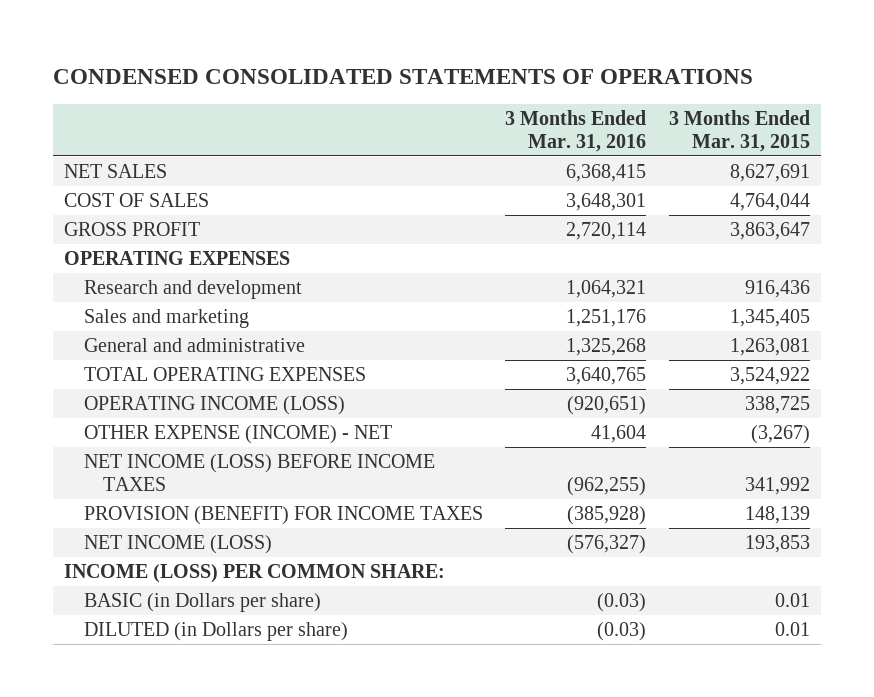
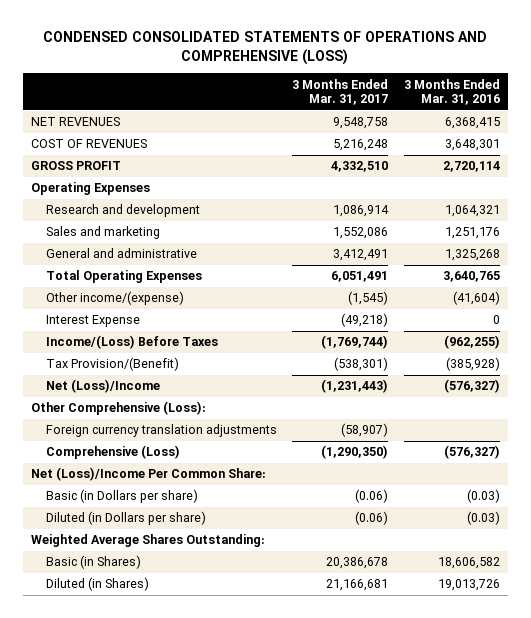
[52,69,753,85] CONDENSED CONSOLIDATED STATEMENTS OF OPERATIONS -> [43,30,488,65] CONDENSED CONSOLIDATED STATEMENTS OF OPERATIONS AND COMPREHENSIVE (LOSS)
[669,109,811,152] 3 Months Ended Mar. 31, 2015 -> none
none -> [292,78,389,106] 3 Months Ended Mar. 31, 2017
[64,163,168,178] NET SALES -> [30,117,120,127] NET REVENUES
[64,192,210,207] COST OF SALES -> [30,139,147,149] COST OF REVENUES
[64,250,291,265] OPERATING EXPENSES -> [30,182,150,196] Operating Expenses
[83,395,345,415] OPERATING INCOME (LOSS) -> none
[83,366,366,381] TOTAL OPERATING EXPENSES -> [45,270,202,284] Total Operating Expenses
[83,424,392,444] OTHER EXPENSE (INCOME) - NET -> [45,291,184,306] Other income/(expense)
[591,424,647,443] 41,604 -> [452,291,500,306] (41,604)
none -> [45,315,140,328] Interest Expense
[83,453,435,491] NET INCOME (LOSS) BEFORE INCOME TAXES -> [45,335,218,350] Income/(Loss) Before Taxes
[83,505,483,525] PROVISION (BENEFIT) FOR INCOME TAXES -> [45,357,179,372] Tax Provision/(Benefit)
[83,534,272,554] NET INCOME (LOSS) -> [45,379,160,394] Net (Loss)/Income
none -> [30,401,206,416] Other Comprehensive (Loss):
none -> [45,424,277,438] Foreign currency translation adjustments
none -> [45,445,180,460] Comprehensive (Loss)
[64,563,446,583] INCOME (LOSS) PER COMMON SHARE: -> [30,467,266,482] Net (Loss)/Income Per Common Share:
[83,592,321,612] BASIC (in Dollars per share) -> [45,489,198,504] Basic (in Dollars per share)
[83,621,348,641] DILUTED (in Dollars per share) -> [45,511,206,526] Diluted (in Dollars per share)
none -> [30,534,265,548] Weighted Average Shares Outstanding:
none -> [45,555,141,570] Basic (in Shares)
none -> [45,577,149,592] Diluted (in Shares)

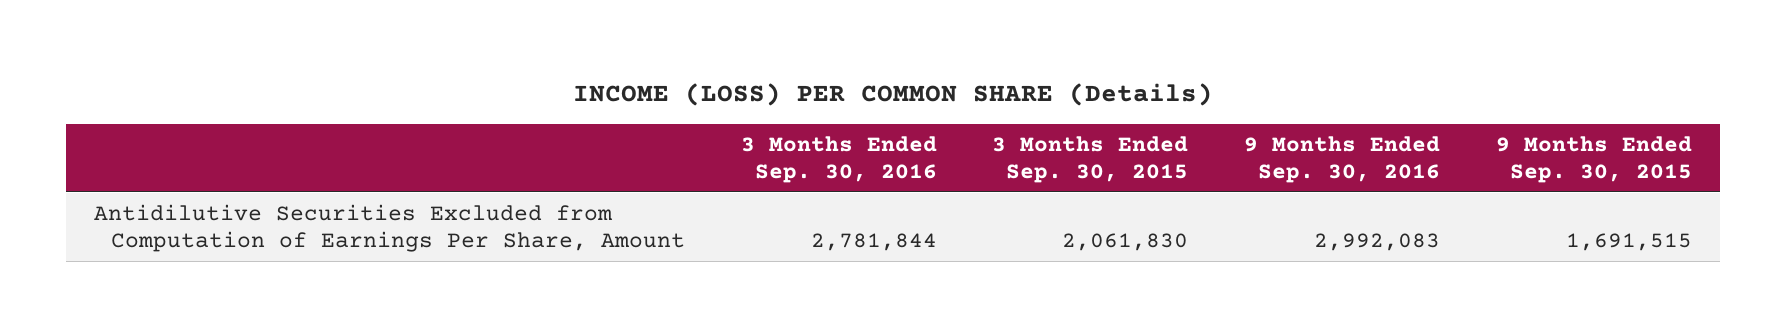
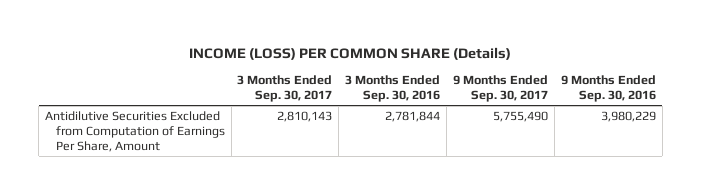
[992,135,1189,184] 3 Months Ended Sep. 30, 2015 -> none
[1495,135,1692,184] 9 Months Ended Sep. 30, 2015 -> none
none -> [237,75,333,103] 3 Months Ended Sep. 30, 2017
none -> [452,75,548,103] 9 Months Ended Sep. 30, 2017
[1314,233,1441,252] 2,992,083 -> [600,110,656,122] 3,980,229

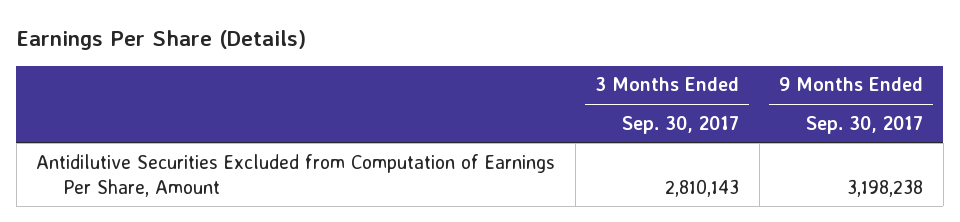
[189,46,512,60] INCOME (LOSS) PER COMMON SHARE (Details) -> [16,30,307,51] Earnings Per Share (Details)
[345,75,441,103] 3 Months Ended Sep. 30, 2016 -> none
[560,75,656,103] 9 Months Ended Sep. 30, 2016 -> none
[492,110,548,122] 5,755,490 -> [847,178,924,197] 3,198,238

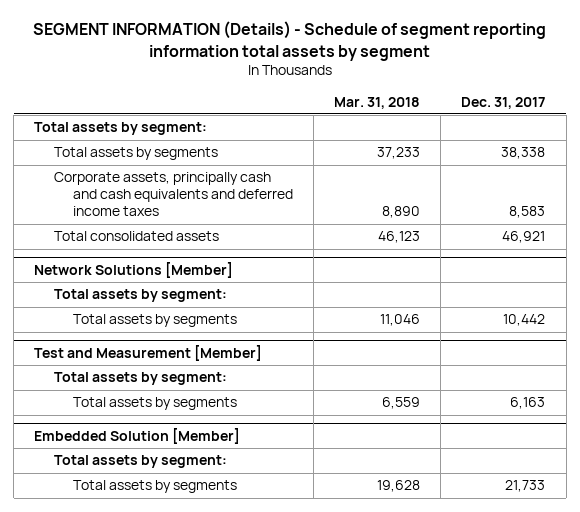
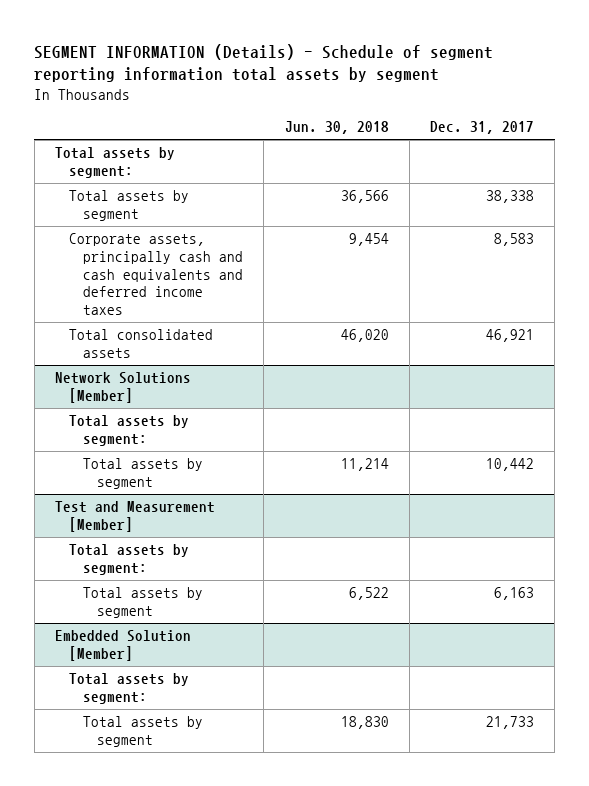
[334,96,421,109] Mar. 31, 2018 -> none
none -> [284,121,389,135] Jun. 30, 2018
[53,147,218,161] Total assets by segments -> [69,190,190,222] Total assets by segment
[72,314,237,328] Total assets by segments -> [83,458,204,490] Total assets by segment
[72,397,237,411] Total assets by segments -> [83,587,204,619] Total assets by segment
[72,480,237,494] Total assets by segments -> [83,716,204,748] Total assets by segment

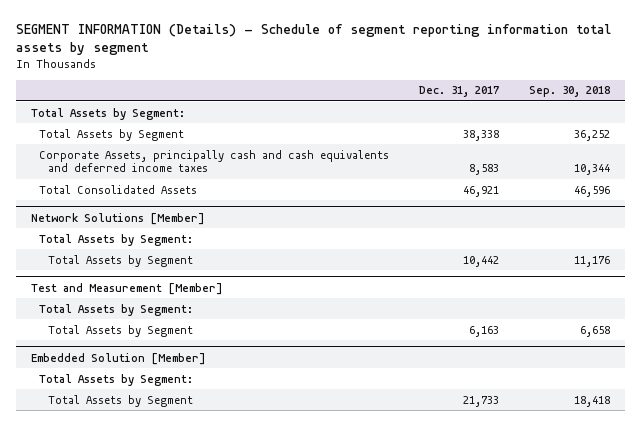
[284,121,389,135] Jun. 30, 2018 -> none
none -> [528,86,610,98] Sep. 30, 2018
[55,147,176,179] Total assets by segment: -> [31,107,186,120] Total Assets by Segment:
[69,190,190,222] Total assets by segment -> [39,128,185,141] Total Assets by Segment
[69,233,244,316] Corporate assets, principally cash and cash equivalents and deferred income taxes -> [39,149,390,173] Corporate Assets, principally cash and cash equivalents and deferred income taxes
[69,329,214,359] Total consolidated assets -> [39,184,198,194] Total Consolidated Assets
[69,415,190,447] Total assets by segment: -> [39,233,194,246] Total Assets by Segment:
[83,458,204,490] Total assets by segment -> [47,254,193,267] Total Assets by Segment
[69,544,190,576] Total assets by segment: -> [39,303,194,316] Total Assets by Segment:
[83,587,204,619] Total assets by segment -> [47,324,193,337] Total Assets by Segment
[69,673,190,705] Total assets by segment: -> [39,373,194,386] Total Assets by Segment:
[83,716,204,748] Total assets by segment -> [47,394,193,407] Total Assets by Segment

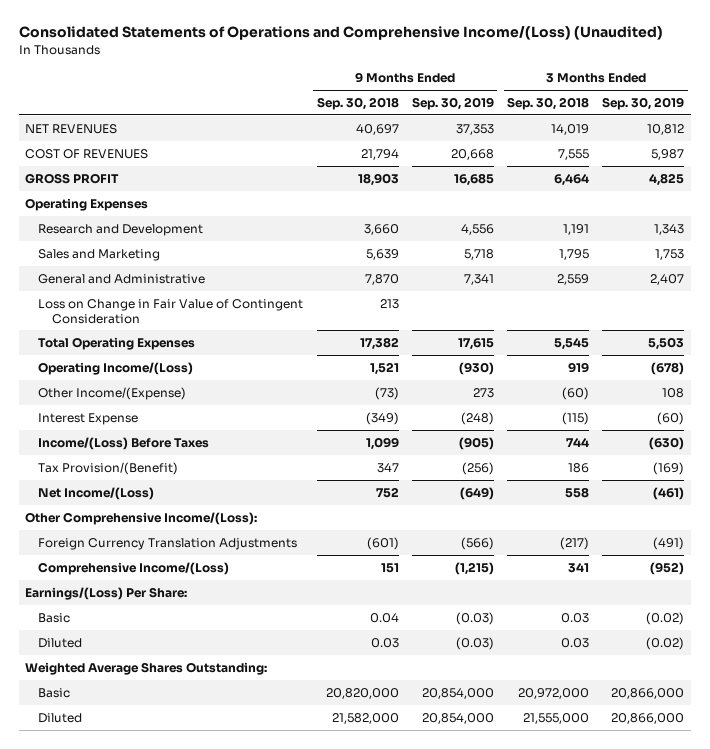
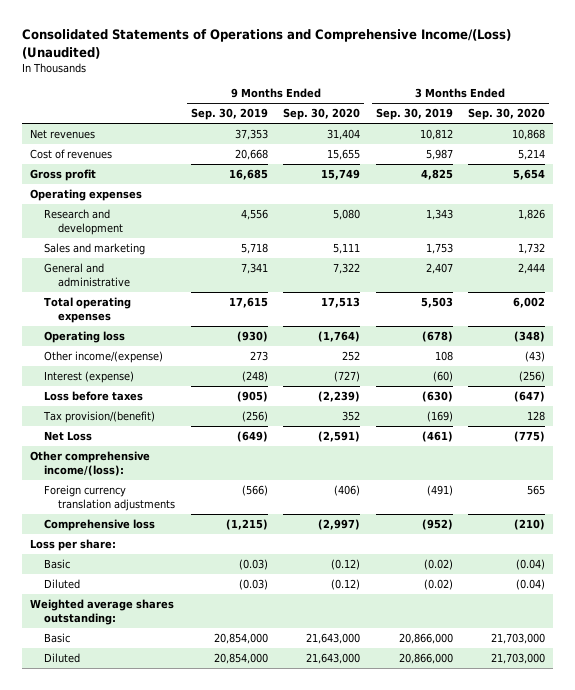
[316,96,399,110] Sep. 30, 2018 -> none
[507,96,590,110] Sep. 30, 2018 -> none
none -> [283,108,361,121] Sep. 30, 2020
none -> [468,108,546,121] Sep. 30, 2020
[38,298,304,324] Loss on Change in Fair Value of Contingent Consideration -> none
[25,123,118,134] NET REVENUES -> [29,129,95,140] Net revenues
[25,148,149,159] COST OF REVENUES -> [29,149,112,160] Cost of revenues
[25,172,120,184] GROSS PROFIT -> [29,169,96,182] Gross profit
[25,197,149,211] Operating Expenses -> [29,189,142,202] Operating expenses
[38,223,204,236] Research and Development -> [44,209,124,236] Research and development
[38,248,161,261] Sales and Marketing -> [44,243,146,256] Sales and marketing
[38,273,206,284] General and Administrative -> [44,263,131,288] General and administrative
[38,336,196,350] Total Operating Expenses -> [44,297,132,324] Total operating expenses
[38,361,194,375] Operating Income/(Loss) -> [44,331,126,344] Operating loss
[38,386,187,400] Other Income/(Expense) -> [44,351,164,364] Other income/(expense)
[38,412,139,425] Interest Expense -> [44,371,135,384] Interest (expense)
[38,436,210,450] Income/(Loss) Before Taxes -> [44,391,144,402] Loss before taxes
[38,461,179,475] Tax Provision/(Benefit) -> [43,411,156,424] Tax provision/(benefit)
[38,486,155,500] Net Income/(Loss) -> [44,431,93,442] Net Loss
[25,511,258,525] Other Comprehensive Income/(Loss): -> [29,451,150,477] Other comprehensive income/(loss):
[38,537,298,550] Foreign Currency Translation Adjustments -> [44,485,176,512] Foreign currency translation adjustments
[38,561,230,575] Comprehensive Income/(Loss) -> [44,519,156,532] Comprehensive loss
[25,586,188,600] Earnings/(Loss) Per Share: -> [29,539,116,552] Loss per share:
[25,661,268,675] Weighted Average Shares Outstanding: -> [29,599,174,626] Weighted average shares outstanding:

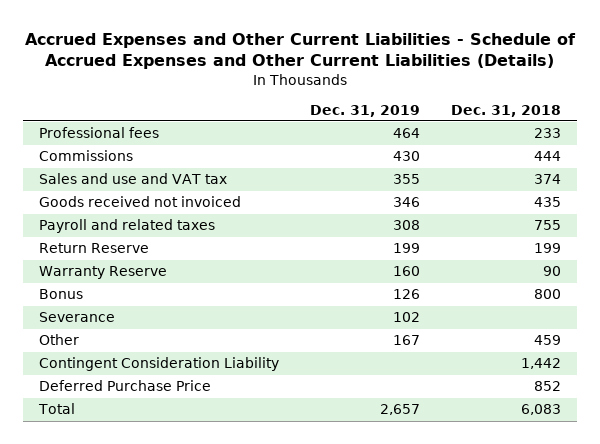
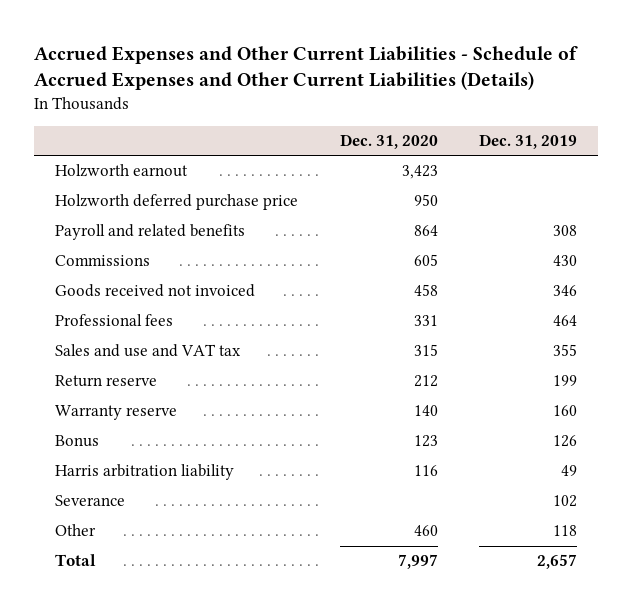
[451,104,562,117] Dec. 31, 2018 -> none
none -> [339,133,438,149] Dec. 31, 2020
none -> [55,164,189,178] Holzworth earnout
none -> [55,194,299,211] Holzworth deferred purchase price
none -> [55,224,246,241] Payroll and related benefits
[38,219,215,234] Payroll and related taxes -> none
[38,127,159,139] Professional fees -> [55,314,174,327] Professional fees
[38,173,227,185] Sales and use and VAT tax -> [55,344,242,358] Sales and use and VAT tax
[38,243,149,254] Return Reserve -> [55,375,158,388] Return reserve
[38,266,167,280] Warranty Reserve -> [55,405,178,421] Warranty reserve
none -> [55,464,235,481] Harris arbitration liability
[38,357,279,372] Contingent Consideration Liability -> none
[38,380,211,392] Deferred Purchase Price -> none
[393,335,421,346] 167 -> [553,525,578,537] 118

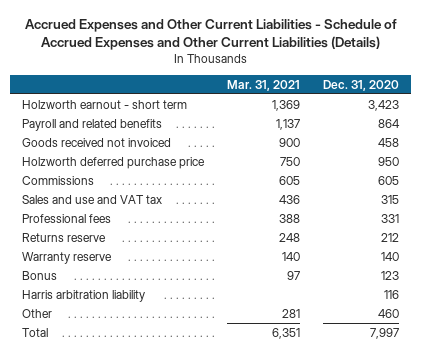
[479,133,578,149] Dec. 31, 2019 -> none
none -> [227,79,301,91] Mar. 31, 2021
[55,164,189,178] Holzworth earnout -> [21,99,187,109] Holzworth earnout - short term
[55,194,299,211] Holzworth deferred purchase price -> [21,156,205,169] Holzworth deferred purchase price
[55,255,151,267] Commissions -> [21,175,94,185] Commissions
[55,314,174,327] Professional fees -> [21,213,111,223] Professional fees
[55,375,158,388] Return reserve -> [21,232,106,242] Returns reserve
[55,495,126,507] Severance -> none

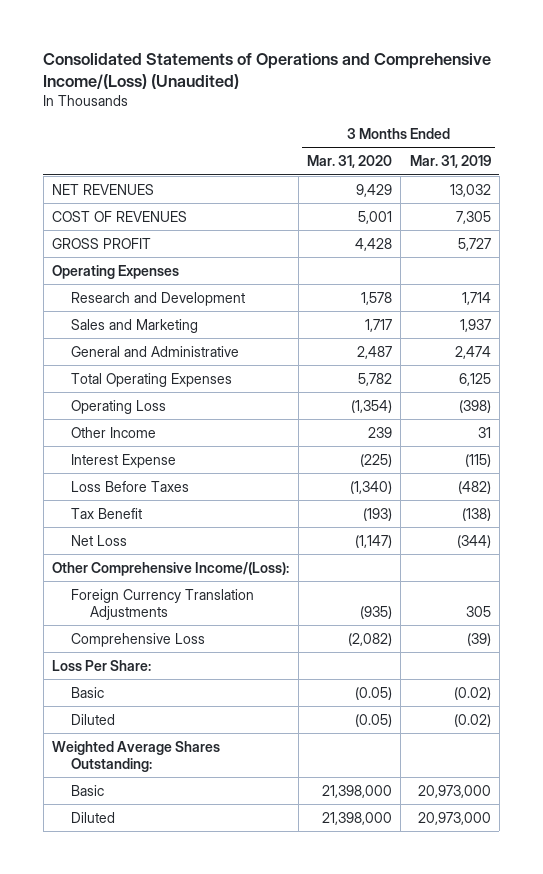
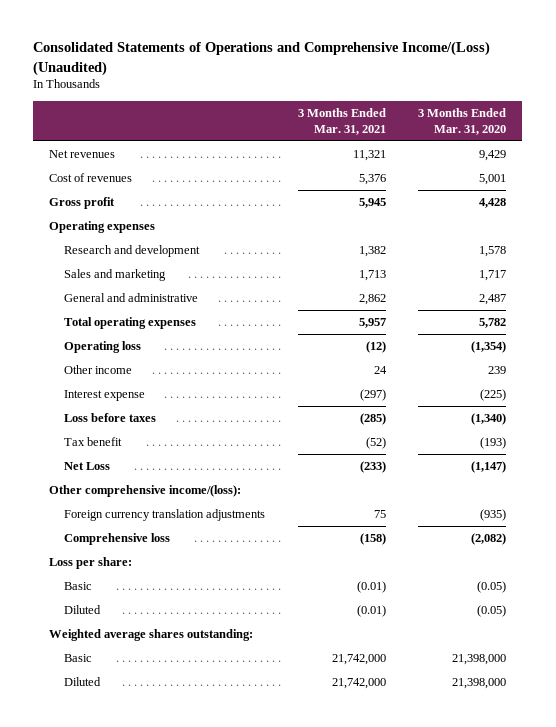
[409,155,491,169] Mar. 31, 2019 -> none
none -> [297,108,386,135] 3 Months Ended Mar. 31, 2021
[52,183,155,195] NET REVENUES -> [49,150,116,159] Net revenues
[52,210,188,222] COST OF REVENUES -> [49,173,133,183] Cost of revenues
[52,237,152,249] GROSS PROFIT -> [49,197,116,210] Gross profit
[52,264,180,279] Operating Expenses -> [49,221,156,234] Operating expenses
[71,291,246,306] Research and Development -> [64,245,201,258] Research and development
[71,318,199,333] Sales and Marketing -> [64,269,167,282] Sales and marketing
[71,345,240,357] General and Administrative -> [64,293,199,303] General and administrative
[71,372,233,387] Total Operating Expenses -> [64,317,197,330] Total operating expenses
[71,399,167,414] Operating Loss -> [64,341,142,354] Operating loss
[71,426,157,438] Other Income -> [64,365,133,375] Other income
[71,453,177,468] Interest Expense -> [64,390,146,402] Interest expense
[71,480,190,492] Loss Before Taxes -> [64,413,157,423] Loss before taxes
[71,507,143,519] Tax Benefit -> [64,437,123,447] Tax benefit
[52,561,290,576] Other Comprehensive Income/(Loss): -> [49,485,242,498] Other comprehensive income/(loss):
[71,588,255,620] Foreign Currency Translation Adjustments -> [64,509,266,522] Foreign currency translation adjustments
[71,632,206,647] Comprehensive Loss -> [64,533,171,546] Comprehensive loss
[52,659,152,671] Loss Per Share: -> [49,557,133,570] Loss per share:
[52,740,221,772] Weighted Average Shares Outstanding: -> [49,629,254,642] Weighted average shares outstanding:

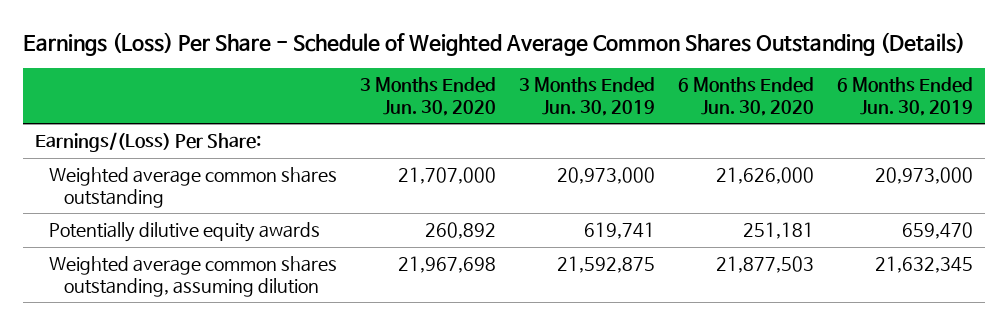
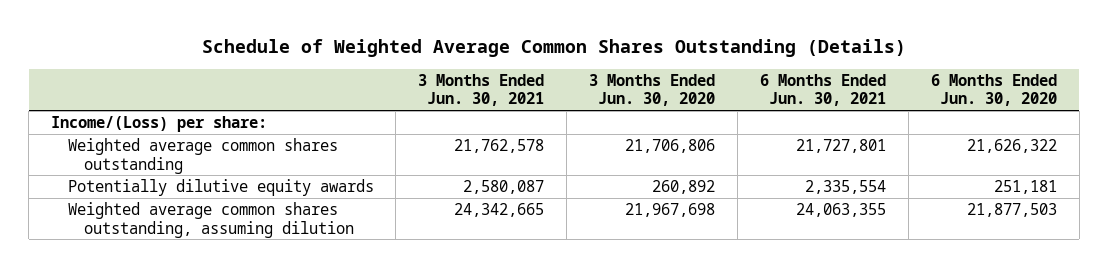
[23,32,966,57] Earnings (Loss) Per Share - Schedule of Weighted Average Common Shares Outstanding (Details) -> [202,39,907,58] Schedule of Weighted Average Common Shares Outstanding (Details)
[519,77,656,116] 3 Months Ended Jun. 30, 2019 -> none
[837,77,974,116] 6 Months Ended Jun. 30, 2019 -> none
none -> [418,73,545,107] 3 Months Ended Jun. 30, 2021
none -> [760,73,887,107] 6 Months Ended Jun. 30, 2021
[34,132,261,153] Earnings/(Loss) Per Share: -> [51,116,268,133] Income/(Loss) per share:
[398,167,497,185] 21,707,000 -> [625,139,716,154] 21,706,806
[716,167,815,185] 21,626,000 -> [966,139,1057,154] 21,626,322

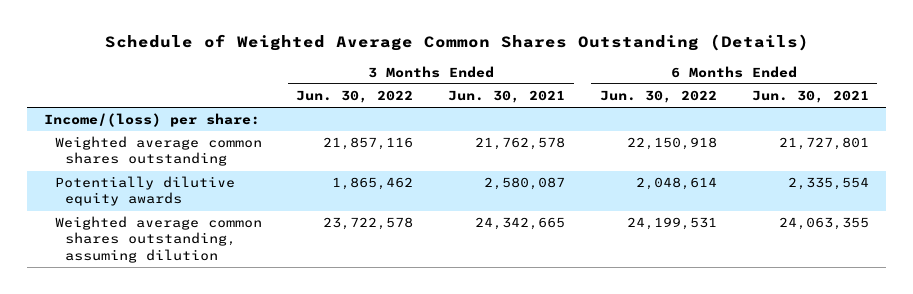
[589,73,716,107] 3 Months Ended Jun. 30, 2020 -> none
[930,73,1057,107] 6 Months Ended Jun. 30, 2020 -> none
none -> [296,90,414,104] Jun. 30, 2022
none -> [599,90,717,104] Jun. 30, 2022
[51,116,268,133] Income/(Loss) per share: -> [44,113,261,128] Income/(loss) per share:

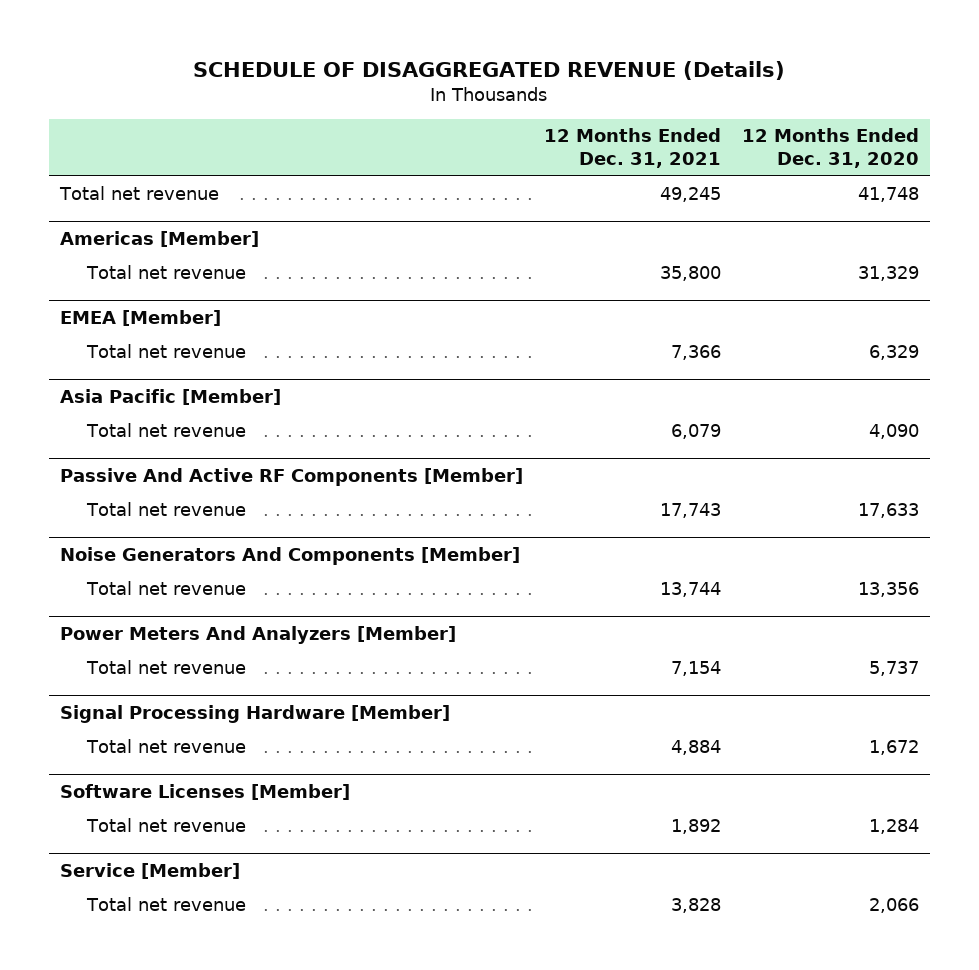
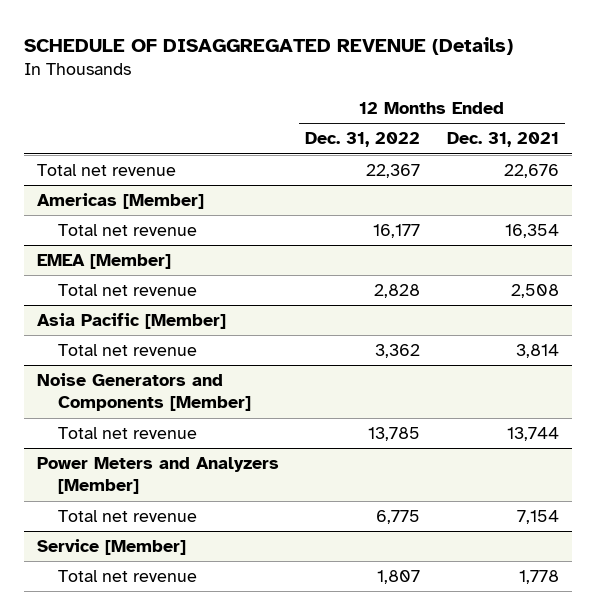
[742,128,920,168] 12 Months Ended Dec. 31, 2020 -> none
none -> [305,132,421,148] Dec. 31, 2022
[659,186,721,202] 49,245 -> [503,164,559,179] 22,676
[659,265,721,281] 35,800 -> [504,224,559,239] 16,354
[670,344,721,360] 7,366 -> [510,284,559,299] 2,508
[59,467,523,486] Passive And Active RF Components [Member] -> none
[86,501,247,516] Total net revenue -> none
[670,423,721,439] 6,079 -> [515,344,559,359] 3,814
[59,546,520,565] Noise Generators And Components [Member] -> [37,373,252,412] Noise Generators and Components [Member]
[59,625,456,644] Power Meters And Analyzers [Member] -> [37,457,280,495] Power Meters and Analyzers [Member]
[59,704,450,723] Signal Processing Hardware [Member] -> none
[86,738,247,753] Total net revenue -> none
[59,783,350,800] Software Licenses [Member] -> none
[86,817,247,832] Total net revenue -> none
[670,897,721,913] 3,828 -> [518,570,559,585] 1,778

